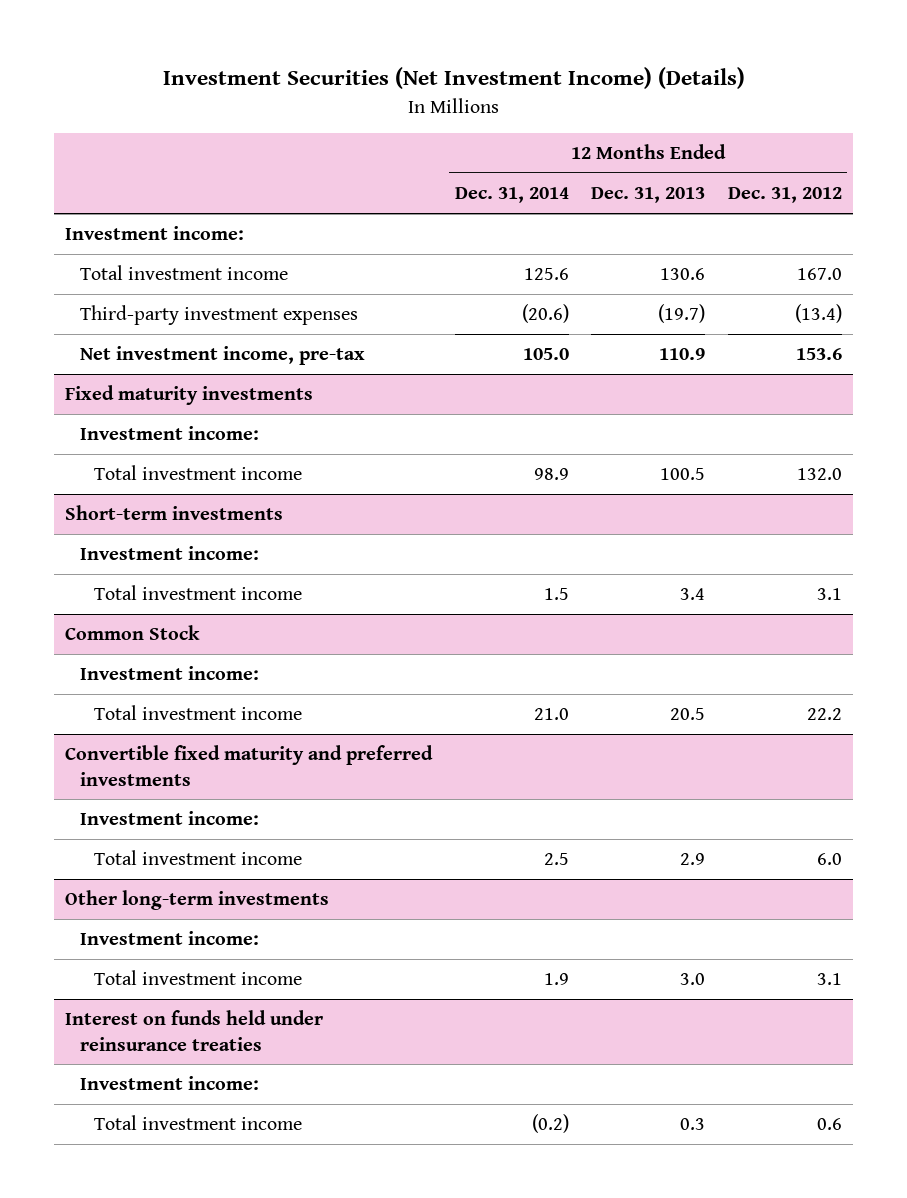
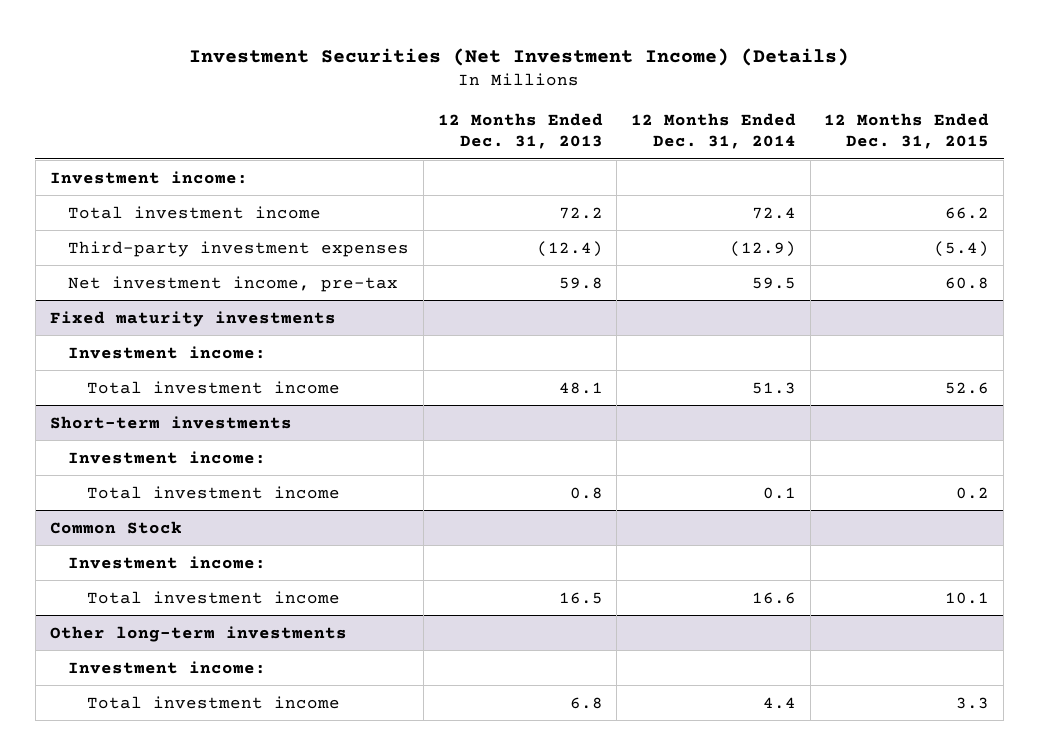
[727,187,842,204] Dec. 31, 2012 -> none
none -> [824,113,990,150] 12 Months Ended Dec. 31, 2015
[523,268,569,281] 125.6 -> [751,206,796,219] 72.4
[660,268,706,281] 130.6 -> [558,206,603,219] 72.2
[521,304,569,324] (20.6) -> [729,240,796,257] (12.9)
[658,304,706,324] (19.7) -> [536,240,603,257] (12.4)
[522,348,569,361] 105.0 -> [751,276,796,289] 59.5
[659,348,706,361] 110.9 -> [558,276,603,289] 59.8
[533,468,569,481] 98.9 -> [751,381,796,394] 51.3
[660,468,706,481] 100.5 -> [558,381,603,394] 48.1
[543,588,569,601] 1.5 -> [762,486,796,499] 0.1
[680,588,706,601] 3.4 -> [569,486,603,499] 0.8
[65,745,434,786] Convertible fixed maturity and preferred investments -> none
[79,811,259,826] Investment income: -> none
[93,850,302,866] Total investment income -> none
[533,708,569,721] 21.0 -> [751,591,796,604] 16.6
[670,708,706,721] 20.5 -> [558,591,603,604] 16.5
[65,1010,324,1051] Interest on funds held under reinsurance treaties -> none
[79,1076,259,1091] Investment income: -> none
[93,1115,302,1131] Total investment income -> none
[543,973,569,986] 1.9 -> [762,696,796,709] 4.4
[680,973,706,986] 3.0 -> [569,696,603,709] 6.8

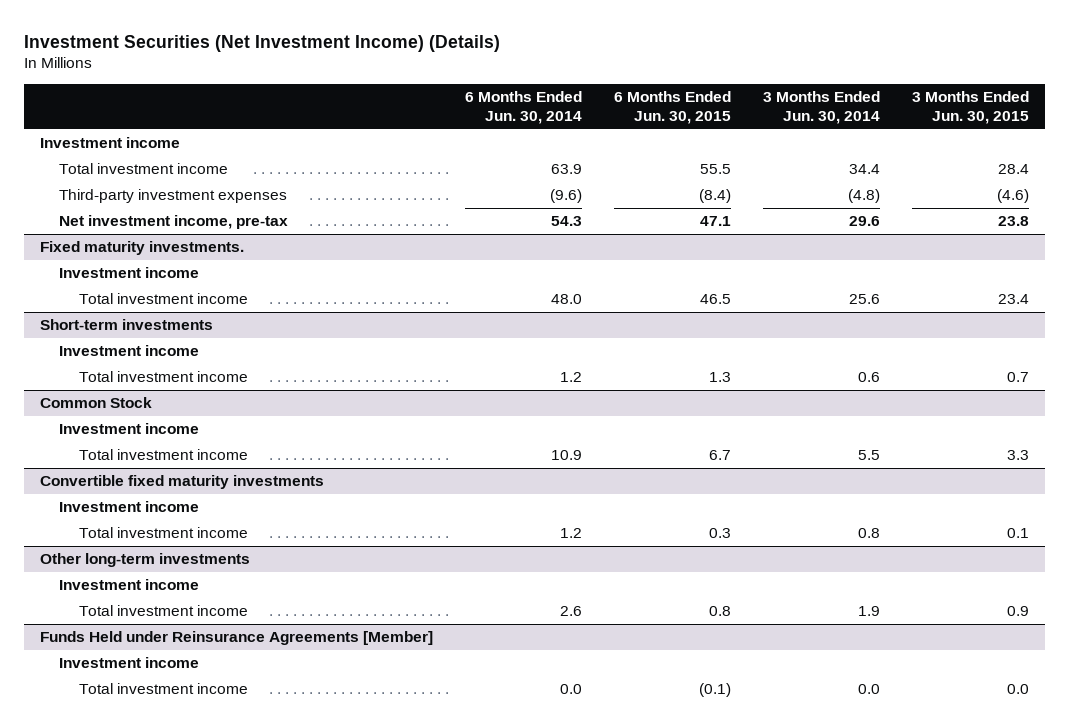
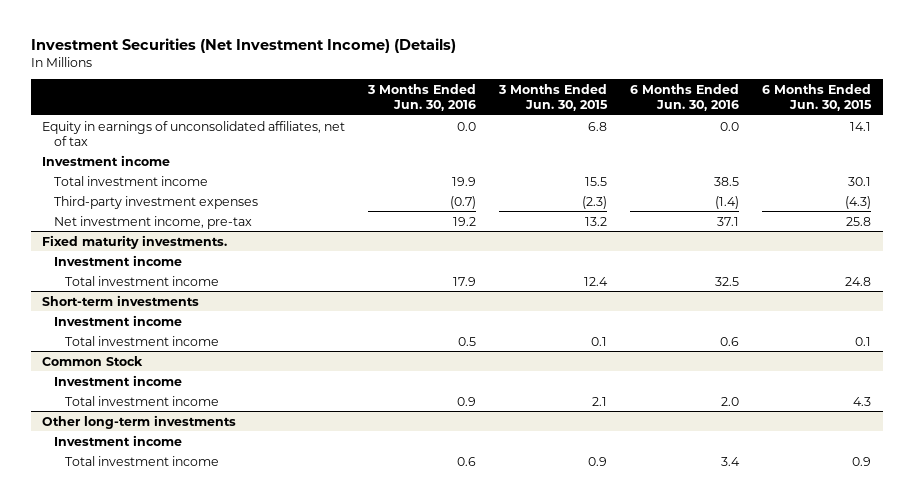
[465,90,583,125] 6 Months Ended Jun. 30, 2014 -> none
[763,90,881,125] 3 Months Ended Jun. 30, 2014 -> none
none -> [367,83,477,111] 3 Months Ended Jun. 30, 2016
none -> [630,83,740,111] 6 Months Ended Jun. 30, 2016
none -> [42,120,346,146] Equity in earnings of unconsolidated affiliates, net of tax
[700,164,732,175] 55.5 -> [848,176,872,186] 30.1
[998,164,1030,175] 28.4 -> [585,176,608,186] 15.5
[699,189,732,204] (8.4) -> [845,195,872,209] (4.3)
[997,189,1030,204] (4.6) -> [582,195,608,209] (2.3)
[700,216,732,227] 47.1 -> [846,216,872,226] 25.8
[998,216,1030,227] 23.8 -> [585,216,608,226] 13.2
[700,294,732,305] 46.5 -> [845,276,872,286] 24.8
[998,294,1030,305] 23.4 -> [584,276,609,286] 12.4
[709,372,732,383] 1.3 -> [855,336,872,346] 0.1
[1007,372,1030,383] 0.7 -> [591,336,608,346] 0.1
[40,475,325,490] Convertible fixed maturity investments -> none
[59,501,200,513] Investment income -> none
[78,527,248,539] Total investment income -> none
[709,450,732,461] 6.7 -> [853,396,872,406] 4.3
[1007,450,1030,461] 3.3 -> [592,396,608,406] 2.1
[40,631,434,646] Funds Held under Reinsurance Agreements [Member] -> none
[59,657,200,669] Investment income -> none
[78,683,248,695] Total investment income -> none
[709,606,732,617] 0.8 -> [852,456,872,466] 0.9

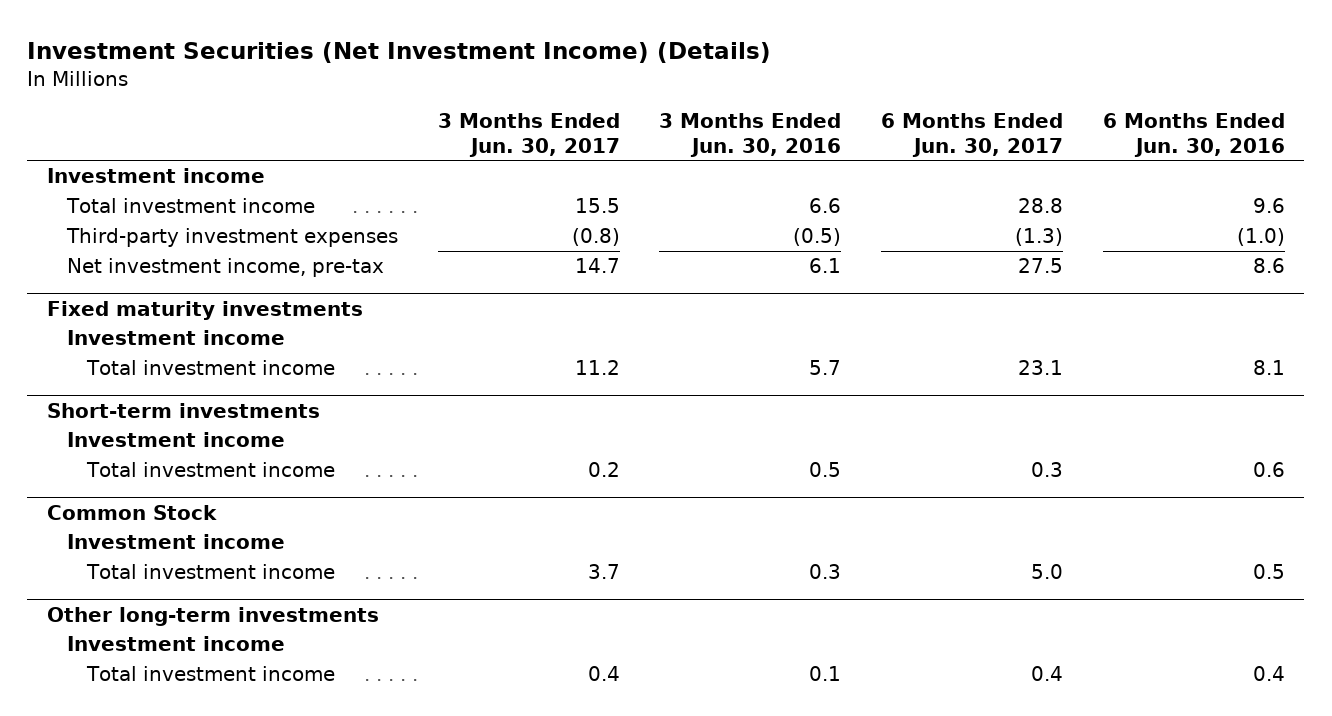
[498,83,609,111] 3 Months Ended Jun. 30, 2015 -> none
[762,83,873,111] 6 Months Ended Jun. 30, 2015 -> none
none -> [437,112,620,157] 3 Months Ended Jun. 30, 2017
none -> [881,112,1064,157] 6 Months Ended Jun. 30, 2017
[42,120,346,146] Equity in earnings of unconsolidated affiliates, net of tax -> none
[452,176,477,186] 19.9 -> [809,198,842,214] 6.6
[714,176,740,186] 38.5 -> [1252,198,1285,214] 9.6
[450,195,477,209] (0.7) -> [793,228,842,247] (0.5)
[715,195,740,209] (1.4) -> [1236,228,1285,247] (1.0)
[453,216,477,226] 19.2 -> [809,258,842,274] 6.1
[717,216,740,226] 37.1 -> [1252,258,1285,274] 8.6
[42,234,228,249] Fixed maturity investments. -> [47,300,364,320] Fixed maturity investments
[453,276,477,286] 17.9 -> [809,360,842,376] 5.7
[715,276,740,286] 32.5 -> [1252,360,1285,376] 8.1
[457,396,477,406] 0.9 -> [809,564,842,580] 0.3
[721,396,740,406] 2.0 -> [1252,564,1285,580] 0.5
[457,456,477,466] 0.6 -> [809,666,842,682] 0.1
[721,456,741,466] 3.4 -> [1252,666,1285,682] 0.4

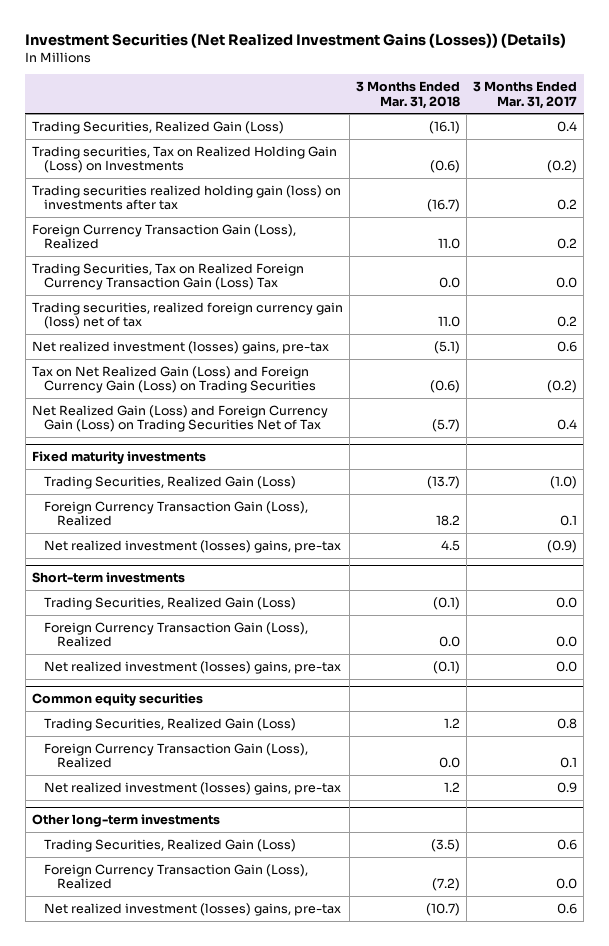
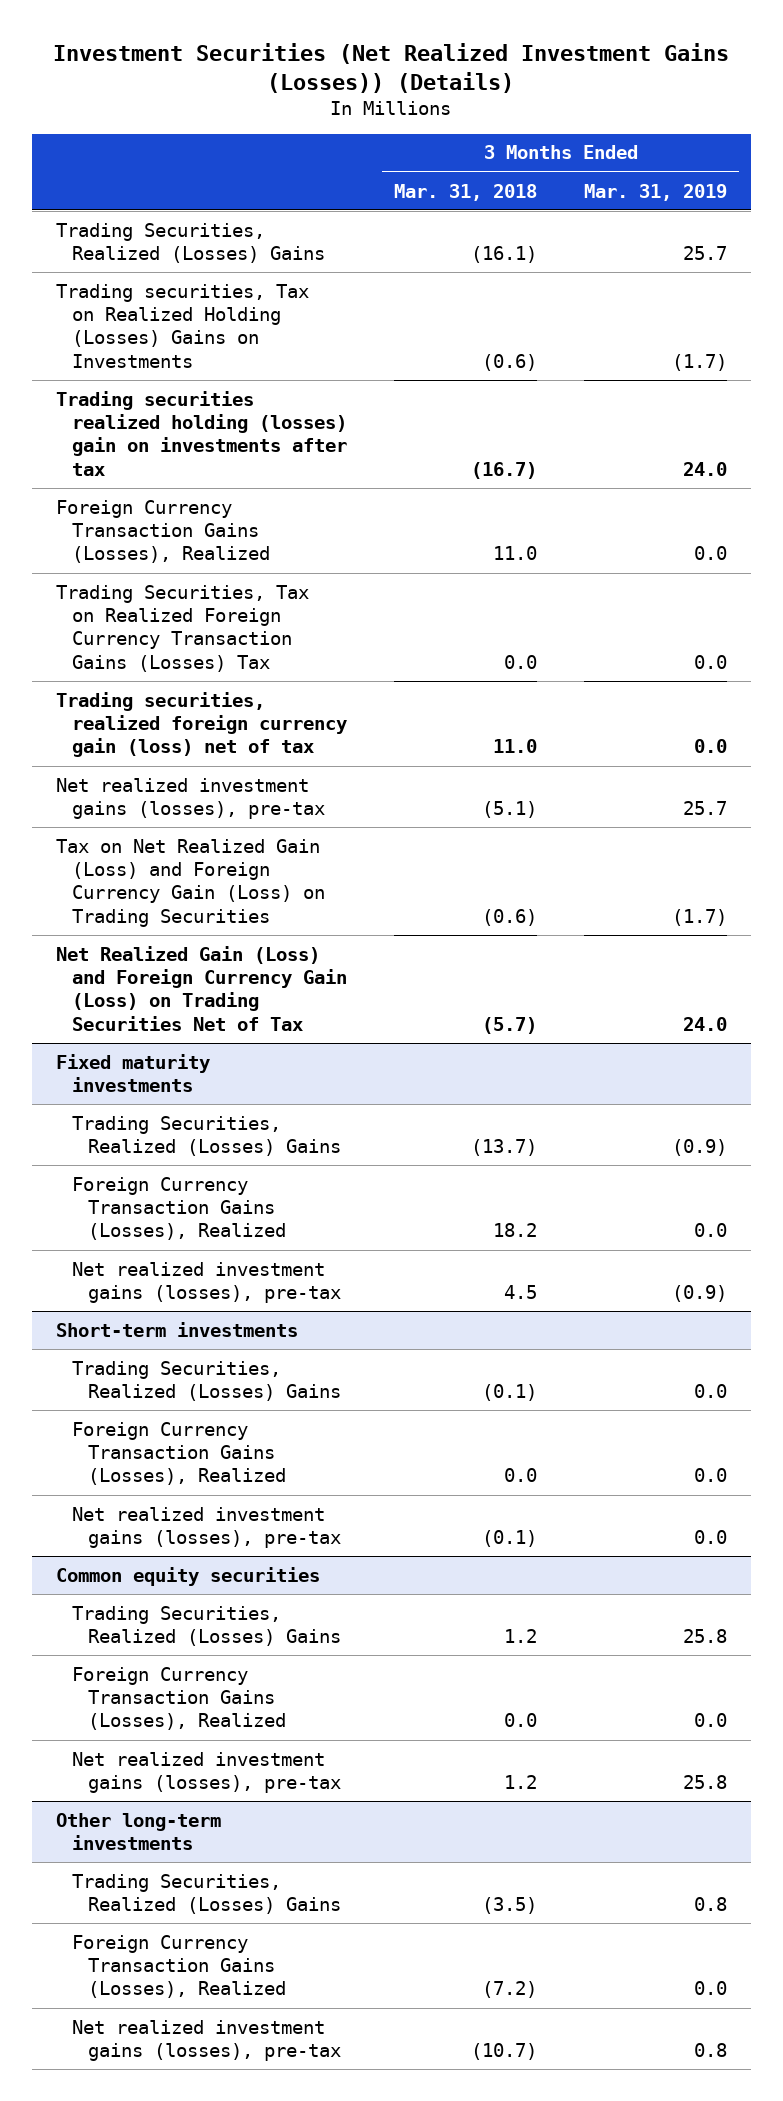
[473,81,578,109] 3 Months Ended Mar. 31, 2017 -> none
none -> [584,183,728,201] Mar. 31, 2019
[31,120,284,134] Trading Securities, Realized Gain (Loss) -> [55,222,325,264] Trading Securities, Realized (Losses) Gains
[31,145,337,174] Trading securities, Tax on Realized Holding Gain (Loss) on Investments -> [55,283,309,368] Trading securities, Tax on Realized Holding (Losses) Gains on Investments
[31,184,341,211] Trading securities realized holding gain (loss) on investments after tax -> [55,390,347,476] Trading securities realized holding (losses) gain on investments after tax
[31,223,296,250] Foreign Currency Transaction Gain (Loss), Realized -> [55,499,270,564] Foreign Currency Transaction Gains (Losses), Realized
[31,262,304,291] Trading Securities, Tax on Realized Foreign Currency Transaction Gain (Loss) Tax -> [55,584,309,672] Trading Securities, Tax on Realized Foreign Currency Transaction Gains (Losses) Tax
[31,340,329,354] Net realized investment (losses) gains, pre-tax -> [55,777,325,820] Net realized investment gains (losses), pre-tax
[44,475,297,489] Trading Securities, Realized Gain (Loss) -> [71,1115,342,1157] Trading Securities, Realized (Losses) Gains
[44,500,309,527] Foreign Currency Transaction Gain (Loss), Realized -> [71,1176,287,1241] Foreign Currency Transaction Gains (Losses), Realized
[44,539,342,553] Net realized investment (losses) gains, pre-tax -> [71,1261,342,1304] Net realized investment gains (losses), pre-tax
[44,596,297,610] Trading Securities, Realized Gain (Loss) -> [71,1360,342,1402] Trading Securities, Realized (Losses) Gains
[44,621,309,648] Foreign Currency Transaction Gain (Loss), Realized -> [71,1421,287,1486] Foreign Currency Transaction Gains (Losses), Realized
[44,660,342,674] Net realized investment (losses) gains, pre-tax -> [71,1506,342,1549] Net realized investment gains (losses), pre-tax
[44,717,297,731] Trading Securities, Realized Gain (Loss) -> [71,1605,342,1647] Trading Securities, Realized (Losses) Gains
[44,742,309,769] Foreign Currency Transaction Gain (Loss), Realized -> [71,1666,287,1731] Foreign Currency Transaction Gains (Losses), Realized
[44,781,342,795] Net realized investment (losses) gains, pre-tax -> [71,1751,342,1794] Net realized investment gains (losses), pre-tax
[44,838,297,852] Trading Securities, Realized Gain (Loss) -> [71,1873,342,1915] Trading Securities, Realized (Losses) Gains
[44,863,309,890] Foreign Currency Transaction Gain (Loss), Realized -> [71,1934,287,1999] Foreign Currency Transaction Gains (Losses), Realized
[44,902,342,916] Net realized investment (losses) gains, pre-tax -> [71,2019,342,2062] Net realized investment gains (losses), pre-tax

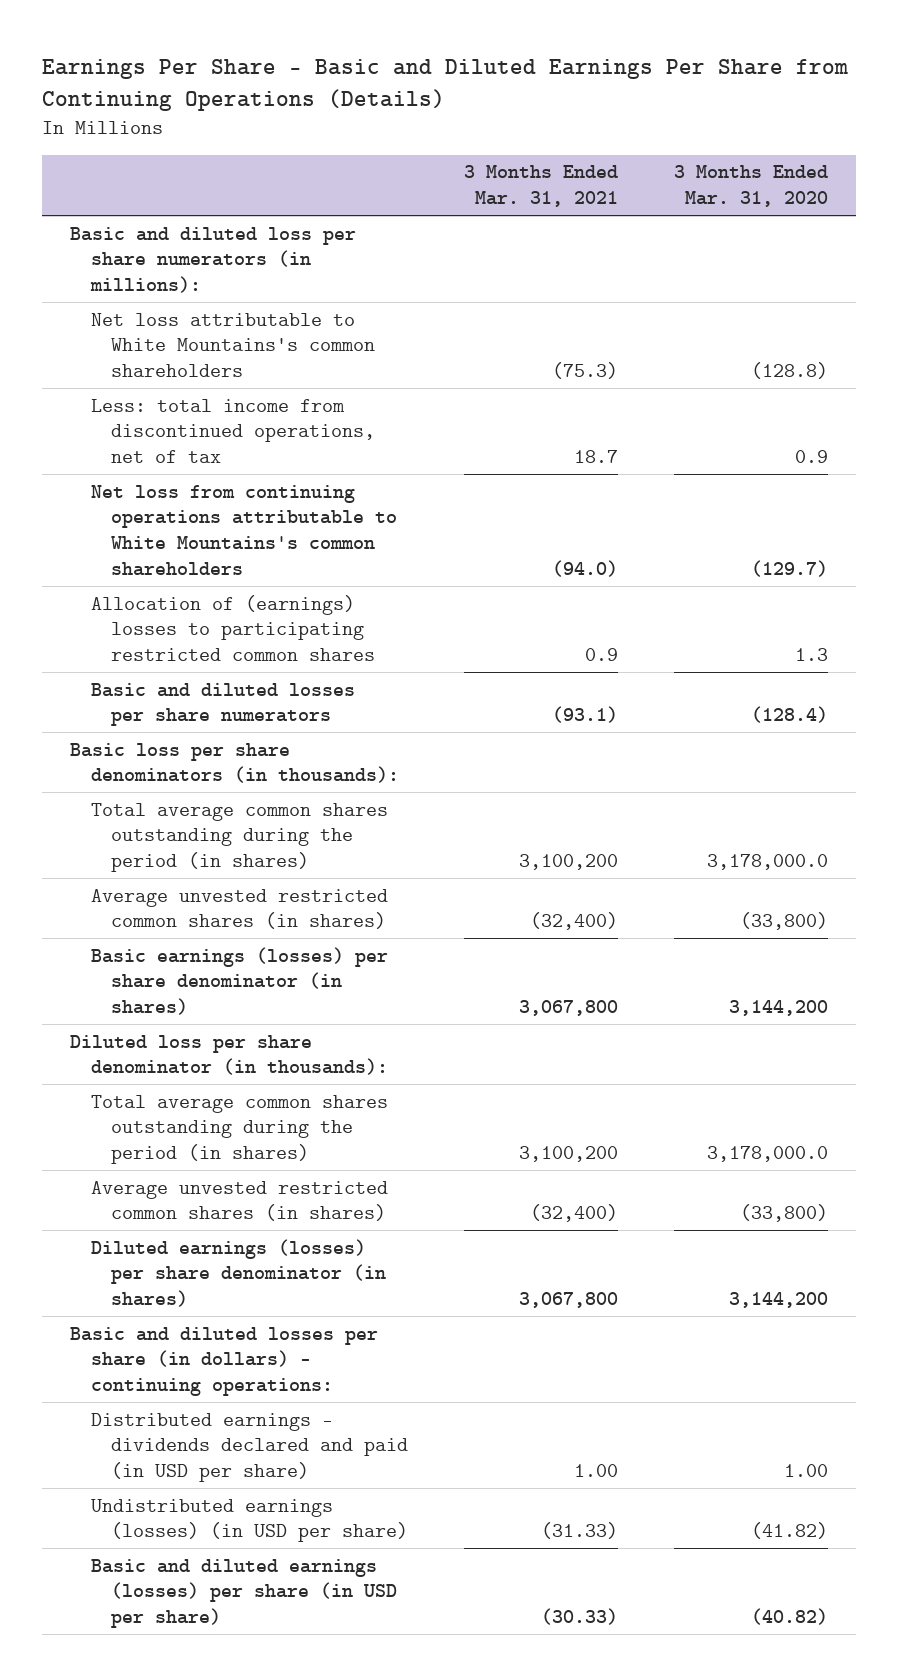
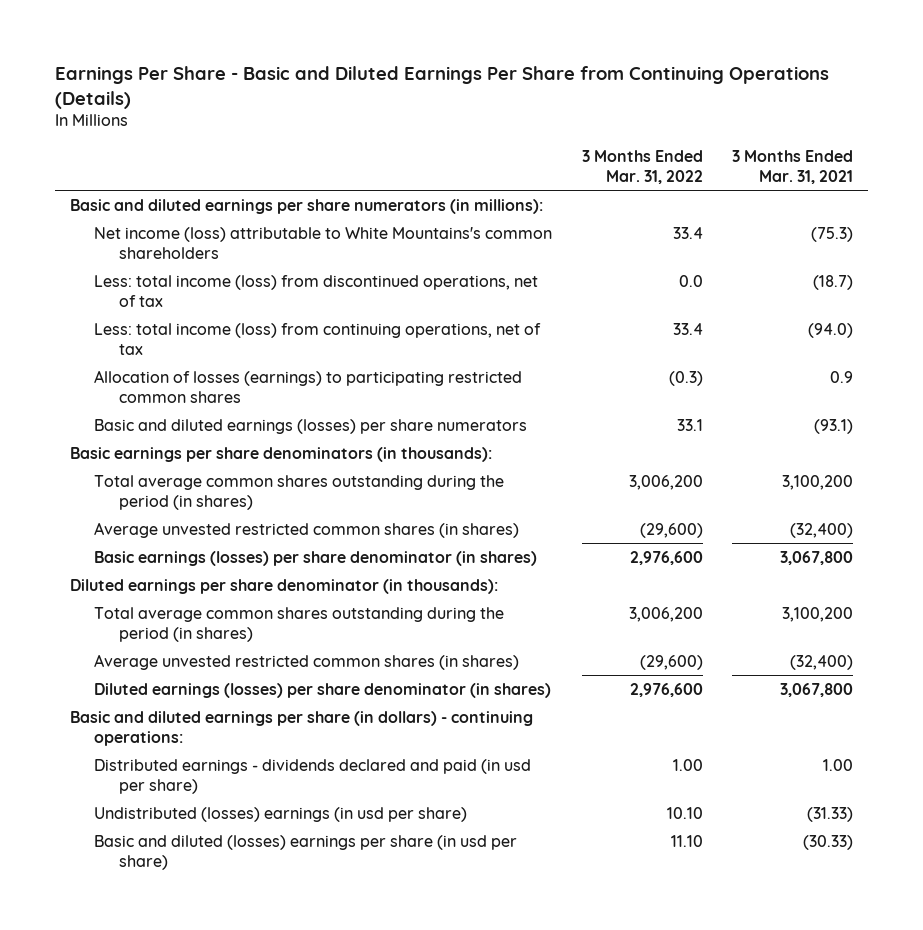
[674,165,829,208] 3 Months Ended Mar. 31, 2020 -> none
none -> [581,150,703,185] 3 Months Ended Mar. 31, 2022
[70,226,357,294] Basic and diluted loss per share numerators (in millions): -> [69,198,543,214] Basic and diluted earnings per share numerators (in millions):
[90,312,376,378] Net loss attributable to White Mountains's common shareholders -> [94,226,553,259] Net income (loss) attributable to White Mountains's common shareholders
[90,398,376,464] Less: total income from discontinued operations, net of tax -> [94,274,539,307] Less: total income (loss) from discontinued operations, net of tax
[574,450,619,464] 18.7 -> [813,274,854,290] (18.7)
[90,484,398,577] Net loss from continuing operations attributable to White Mountains's common shareholders -> [94,322,542,355] Less: total income (loss) from continuing operations, net of tax
[90,594,376,662] Allocation of (earnings) losses to participating restricted common shares -> [94,369,523,403] Allocation of losses (earnings) to participating restricted common shares
[90,682,355,727] Basic and diluted losses per share numerators -> [94,418,528,434] Basic and diluted earnings (losses) per share numerators
[70,742,399,784] Basic loss per share denominators (in thousands): -> [69,446,492,462] Basic earnings per share denominators (in thousands):
[70,1034,388,1076] Diluted loss per share denominator (in thousands): -> [69,578,498,594] Diluted earnings per share denominator (in thousands):
[70,1326,379,1397] Basic and diluted losses per share (in dollars) - continuing operations: -> [69,710,533,746] Basic and diluted earnings per share (in dollars) - continuing operations:
[90,1412,409,1483] Distributed earnings - dividends declared and paid (in USD per share) -> [94,758,532,794] Distributed earnings - dividends declared and paid (in usd per share)
[90,1498,409,1543] Undistributed earnings (losses) (in USD per share) -> [94,806,468,822] Undistributed (losses) earnings (in usd per share)
[90,1558,398,1629] Basic and diluted earnings (losses) per share (in USD per share) -> [94,834,518,870] Basic and diluted (losses) earnings per share (in usd per share)

